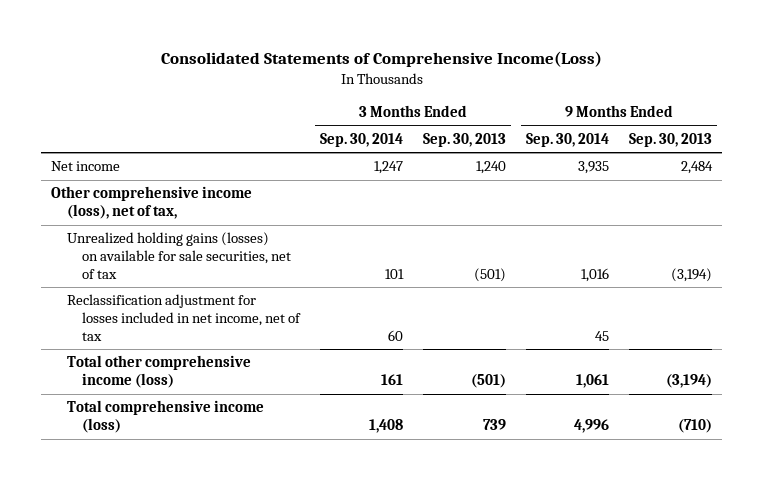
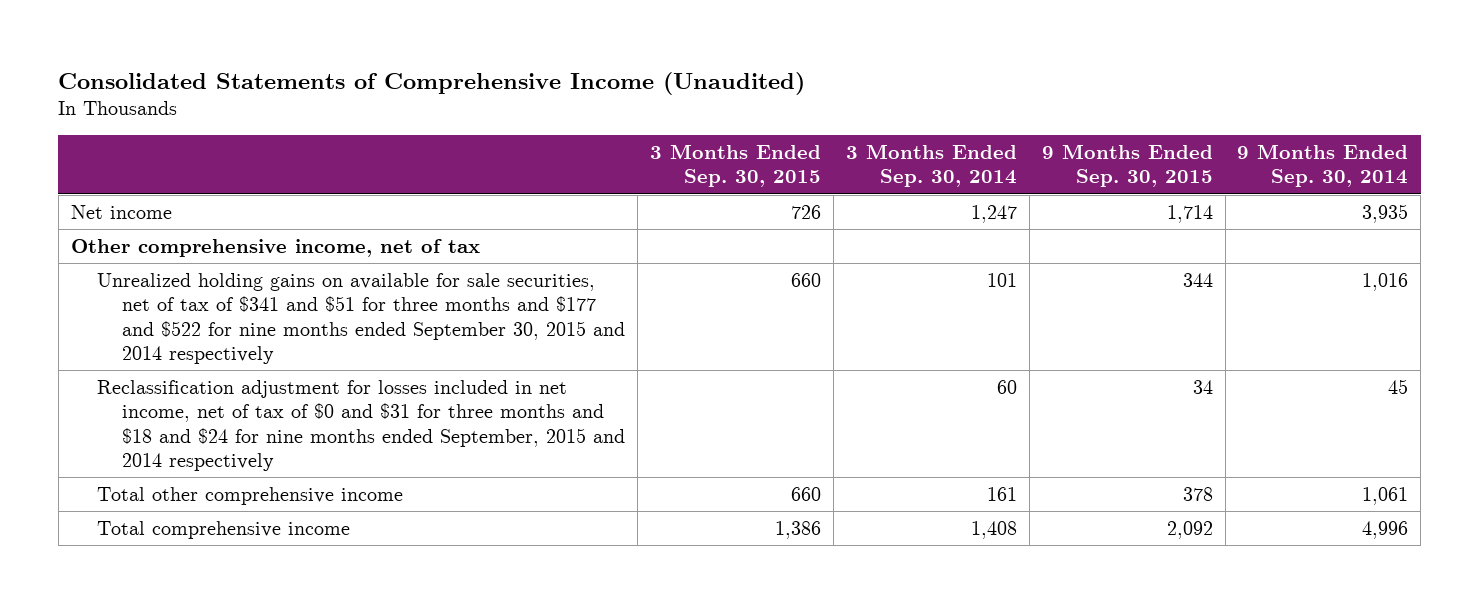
[160,51,602,68] Consolidated Statements of Comprehensive Income(Loss) -> [58,71,806,95] Consolidated Statements of Comprehensive Income (Unaudited)
[423,133,507,148] Sep. 30, 2013 -> none
[629,133,713,148] Sep. 30, 2013 -> none
none -> [650,143,822,188] 3 Months Ended Sep. 30, 2015
none -> [1041,143,1213,188] 9 Months Ended Sep. 30, 2015
[51,186,253,220] Other comprehensive income (loss), net of tax, -> [70,239,480,258] Other comprehensive income, net of tax
[66,232,292,279] Unrealized holding gains (losses) on available for sale securities, net of tax -> [96,273,626,365] Unrealized holding gains on available for sale securities, net of tax of $341 and $51 for three months and $177 and $522 for nine months ended September 30, 2015 and 2014 respectively
[66,294,302,341] Reclassification adjustment for losses included in net income, net of tax -> [96,380,626,472] Reclassification adjustment for losses included in net income, net of tax of $0 and $31 for three months and $18 and $24 for nine months ended September, 2015 and 2014 respectively
[66,355,251,389] Total other comprehensive income (loss) -> [96,487,403,506] Total other comprehensive income
[66,400,264,434] Total comprehensive income (loss) -> [96,521,350,540] Total comprehensive income

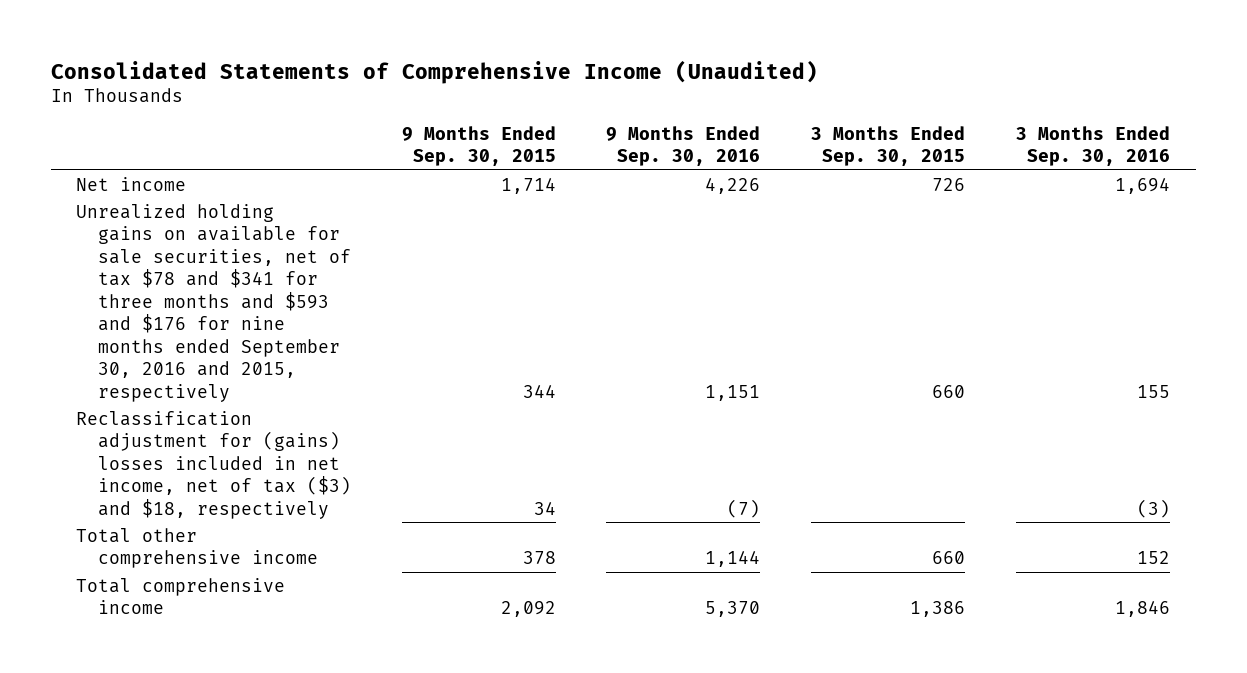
[845,143,1017,188] 3 Months Ended Sep. 30, 2014 -> none
[1237,143,1409,188] 9 Months Ended Sep. 30, 2014 -> none
none -> [606,125,761,167] 9 Months Ended Sep. 30, 2016
none -> [1016,125,1171,167] 3 Months Ended Sep. 30, 2016
[70,239,480,258] Other comprehensive income, net of tax -> none
[96,273,626,365] Unrealized holding gains on available for sale securities, net of tax of $341 and $51 for three months and $177 and $522 for nine months ended September 30, 2015 and 2014 respectively -> [76,203,351,402] Unrealized holding gains on available for sale securities, net of tax $78 and $341 for three months and $593 and $176 for nine months ended September 30, 2016 and 2015, respectively
[96,380,626,472] Reclassification adjustment for losses included in net income, net of tax of $0 and $31 for three months and $18 and $24 for nine months ended September, 2015 and 2014 respectively -> [76,410,351,519] Reclassification adjustment for (gains) losses included in net income, net of tax ($3) and $18, respectively

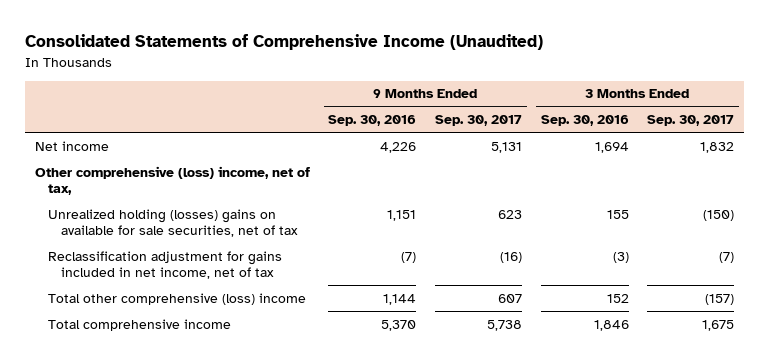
[401,125,556,167] 9 Months Ended Sep. 30, 2015 -> none
[811,125,966,167] 3 Months Ended Sep. 30, 2015 -> none
none -> [434,115,522,127] Sep. 30, 2017
none -> [647,115,735,127] Sep. 30, 2017
none -> [34,165,310,196] Other comprehensive (loss) income, net of tax,
[76,203,351,402] Unrealized holding gains on available for sale securities, net of tax $78 and $341 for three months and $593 and $176 for nine months ended September 30, 2016 and 2015, respectively -> [47,208,298,238] Unrealized holding (losses) gains on available for sale securities, net of tax
[76,410,351,519] Reclassification adjustment for (gains) losses included in net income, net of tax ($3) and $18, respectively -> [47,250,282,280] Reclassification adjustment for gains included in net income, net of tax
[76,527,318,569] Total other comprehensive income -> [47,292,306,305] Total other comprehensive (loss) income

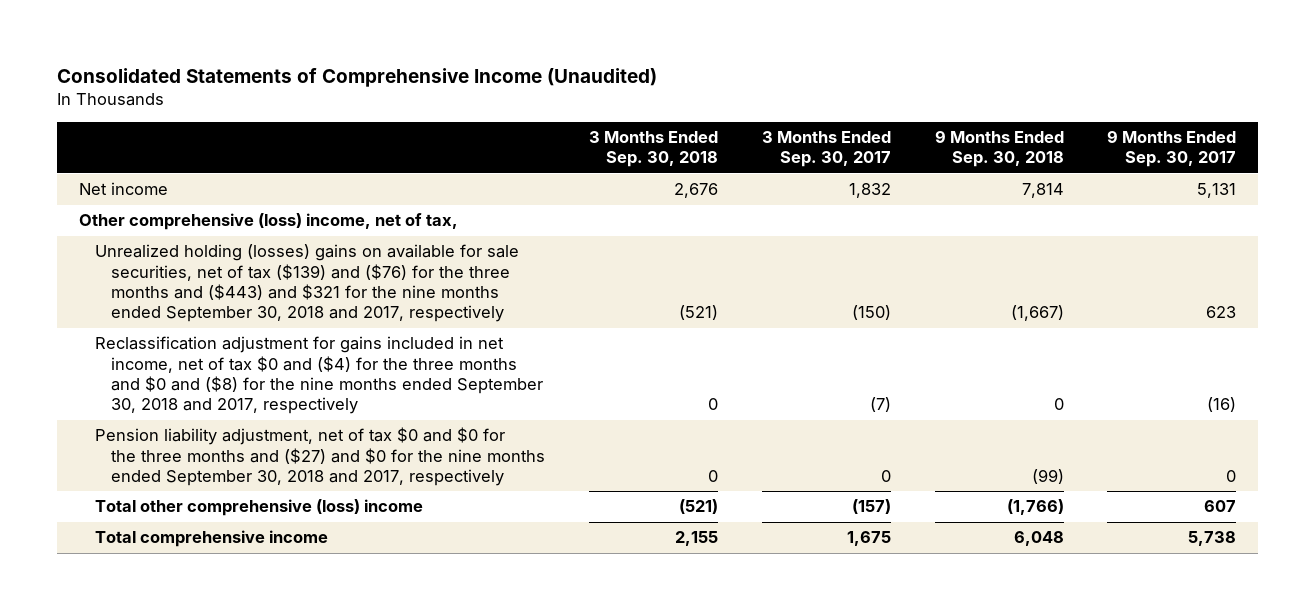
[328,115,417,127] Sep. 30, 2016 -> none
[540,115,629,127] Sep. 30, 2016 -> none
none -> [588,131,718,168] 3 Months Ended Sep. 30, 2018
none -> [934,130,1064,168] 9 Months Ended Sep. 30, 2018
[47,208,298,238] Unrealized holding (losses) gains on available for sale securities, net of tax -> [95,244,520,323] Unrealized holding (losses) gains on available for sale securities, net of tax ($139) and ($76) for the three months and ($443) and $321 for the nine months ended September 30, 2018 and 2017, respectively
[47,250,282,280] Reclassification adjustment for gains included in net income, net of tax -> [95,336,544,415] Reclassification adjustment for gains included in net income, net of tax $0 and ($4) for the three months and $0 and ($8) for the nine months ended September 30, 2018 and 2017, respectively
none -> [95,427,546,487] Pension liability adjustment, net of tax $0 and $0 for the three months and ($27) and $0 for the nine months ended September 30, 2018 and 2017, respectively

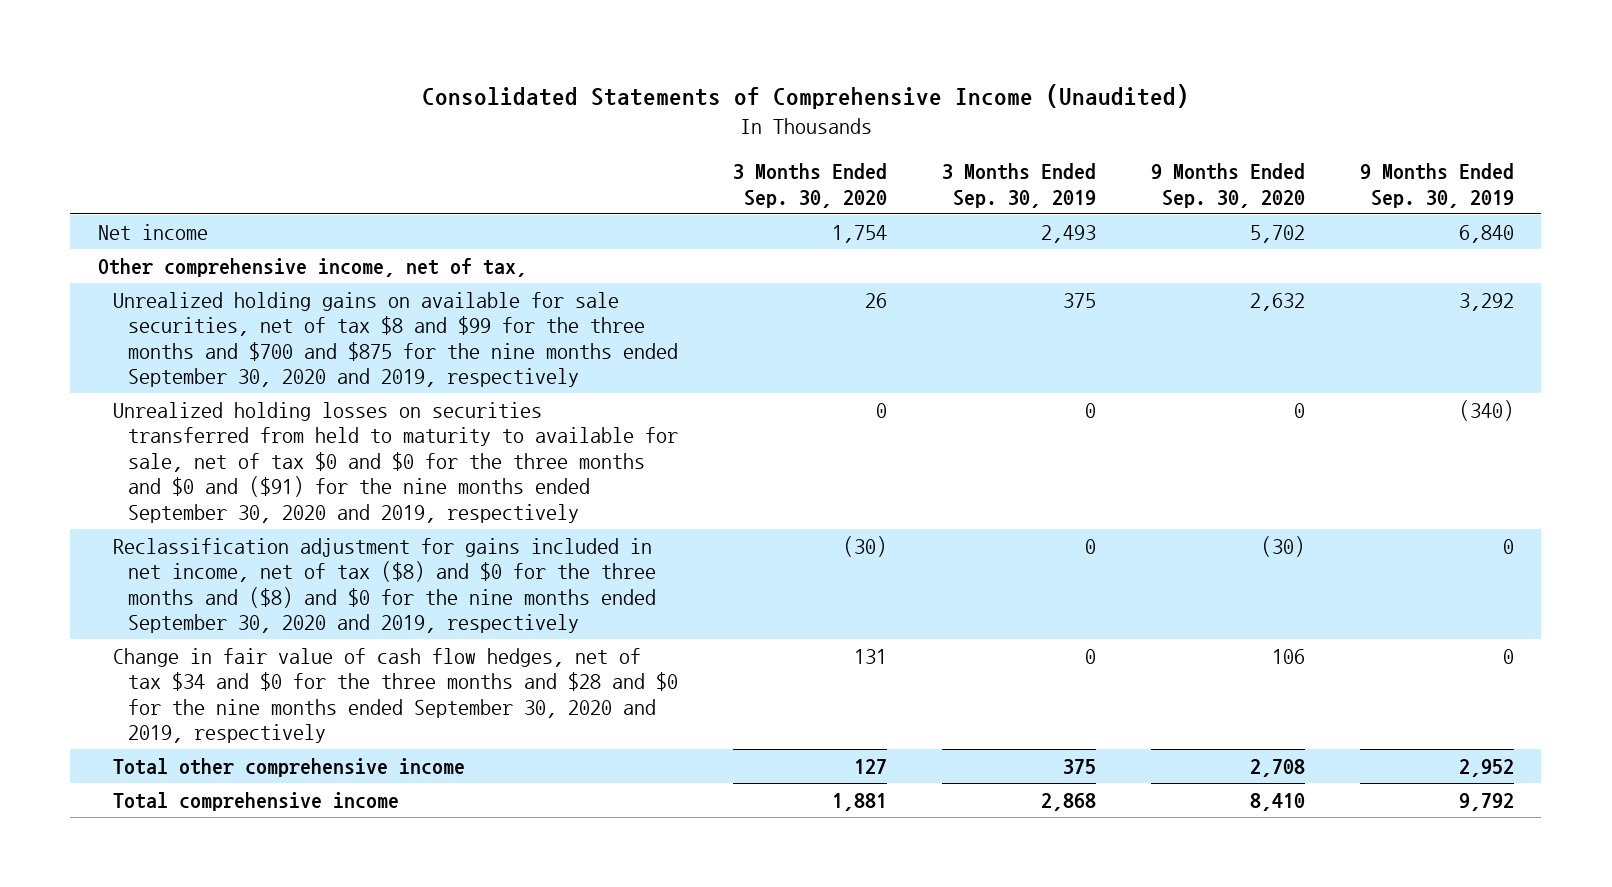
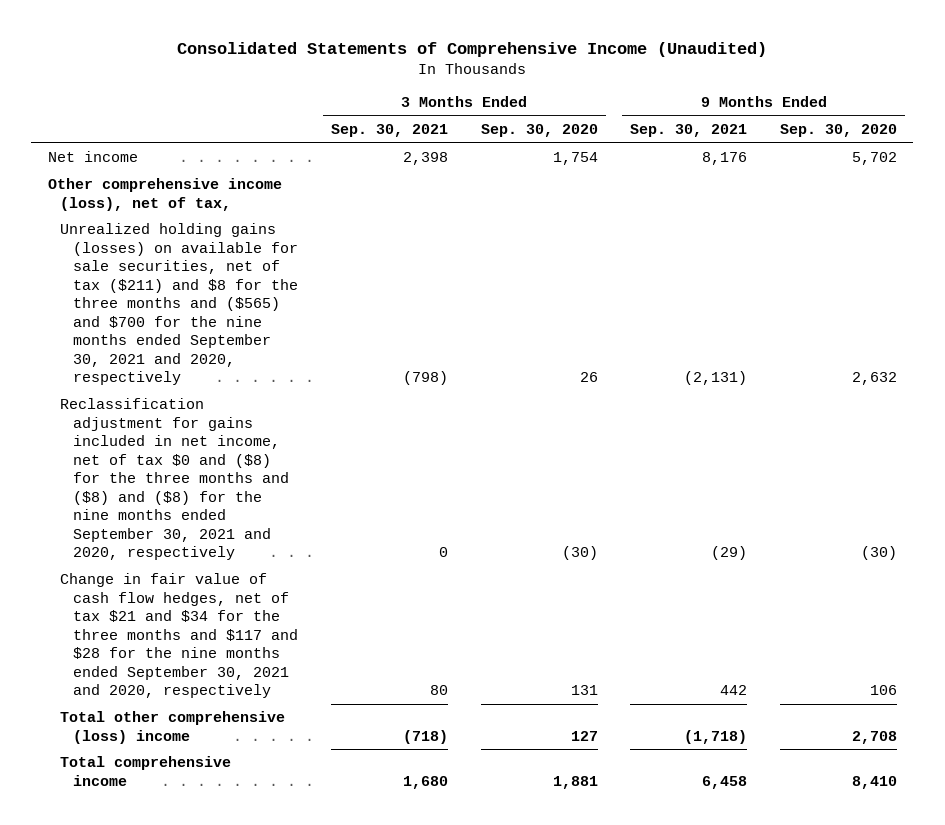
[941,163,1096,208] 3 Months Ended Sep. 30, 2019 -> none
[1359,163,1514,208] 9 Months Ended Sep. 30, 2019 -> none
none -> [330,124,448,138] Sep. 30, 2021
none -> [630,124,748,138] Sep. 30, 2021
[112,291,678,388] Unrealized holding gains on available for sale securities, net of tax $8 and $99 for the three months and $700 and $875 for the nine months ended September 30, 2020 and 2019, respectively -> none
[97,257,527,277] Other comprehensive income, net of tax, -> [47,178,282,211] Other comprehensive income (loss), net of tax,
[112,401,678,523] Unrealized holding losses on securities transferred from held to maturity to available for sale, net of tax $0 and $0 for the three months and $0 and ($91) for the nine months ended September 30, 2020 and 2019, respectively -> [60,223,298,386] Unrealized holding gains (losses) on available for sale securities, net of tax ($211) and $8 for the three months and ($565) and $700 for the nine months ended September 30, 2021 and 2020, respectively
[875,402,887,418] 0 -> [579,372,598,383] 26
[1293,402,1305,418] 0 -> [852,372,898,386] 2,632
[112,537,656,634] Reclassification adjustment for gains included in net income, net of tax ($8) and $0 for the three months and ($8) and $0 for the nine months ended September 30, 2020 and 2019, respectively -> [60,398,289,561] Reclassification adjustment for gains included in net income, net of tax $0 and ($8) for the three months and ($8) and ($8) for the nine months ended September 30, 2021 and 2020, respectively
[112,647,678,744] Change in fair value of cash flow hedges, net of tax $34 and $0 for the three months and $28 and $0 for the nine months ended September 30, 2020 and 2019, respectively -> [60,573,298,699] Change in fair value of cash flow hedges, net of tax $21 and $34 for the three months and $117 and $28 for the nine months ended September 30, 2021 and 2020, respectively
[112,757,465,777] Total other comprehensive income -> [60,711,286,744] Total other comprehensive (loss) income

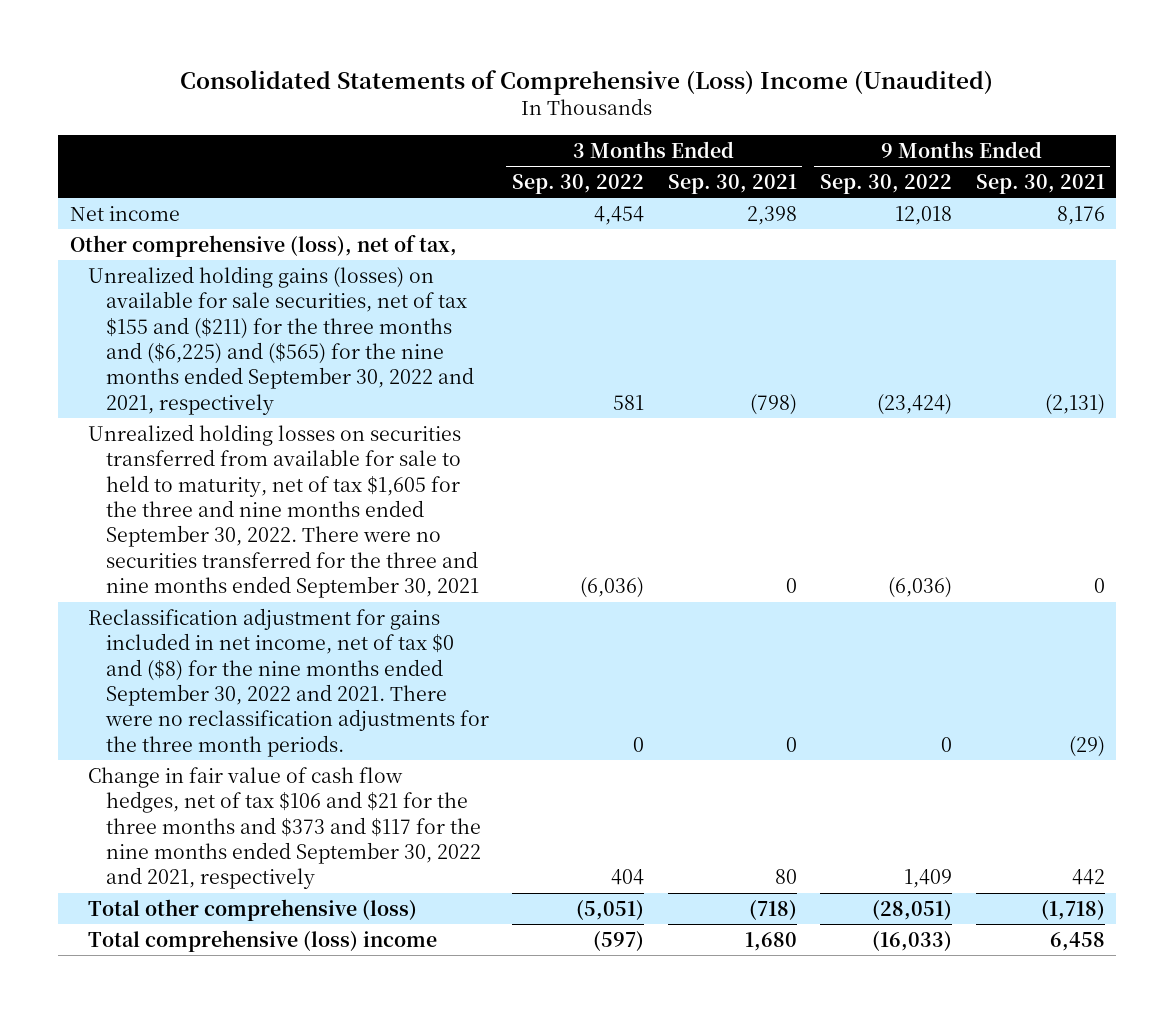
[177,42,768,58] Consolidated Statements of Comprehensive Income (Unaudited) -> [180,69,994,95] Consolidated Statements of Comprehensive (Loss) Income (Unaudited)
[480,124,598,138] Sep. 30, 2020 -> none
[780,124,898,138] Sep. 30, 2020 -> none
none -> [512,173,645,194] Sep. 30, 2022
none -> [820,173,953,194] Sep. 30, 2022
[47,178,282,211] Other comprehensive income (loss), net of tax, -> [69,234,457,257] Other comprehensive (loss), net of tax,
[60,223,298,386] Unrealized holding gains (losses) on available for sale securities, net of tax ($211) and $8 for the three months and ($565) and $700 for the nine months ended September 30, 2021 and 2020, respectively -> [87,265,474,415] Unrealized holding gains (losses) on available for sale securities, net of tax $155 and ($211) for the three months and ($6,225) and ($565) for the nine months ended September 30, 2022 and 2021, respectively
none -> [87,423,479,599] Unrealized holding losses on securities transferred from available for sale to held to maturity, net of tax $1,605 for the three and nine months ended September 30, 2022. There were no securities transferred for the three and nine months ended September 30, 2021
[60,398,289,561] Reclassification adjustment for gains included in net income, net of tax $0 and ($8) for the three months and ($8) and ($8) for the nine months ended September 30, 2021 and 2020, respectively -> [87,607,489,757] Reclassification adjustment for gains included in net income, net of tax $0 and ($8) for the nine months ended September 30, 2022 and 2021. There were no reclassification adjustments for the three month periods.
[60,573,298,699] Change in fair value of cash flow hedges, net of tax $21 and $34 for the three months and $117 and $28 for the nine months ended September 30, 2021 and 2020, respectively -> [87,766,481,890] Change in fair value of cash flow hedges, net of tax $106 and $21 for the three months and $373 and $117 for the nine months ended September 30, 2022 and 2021, respectively
[60,711,286,744] Total other comprehensive (loss) income -> [87,898,417,921] Total other comprehensive (loss)
[60,756,232,786] Total comprehensive income -> [87,929,437,952] Total comprehensive (loss) income

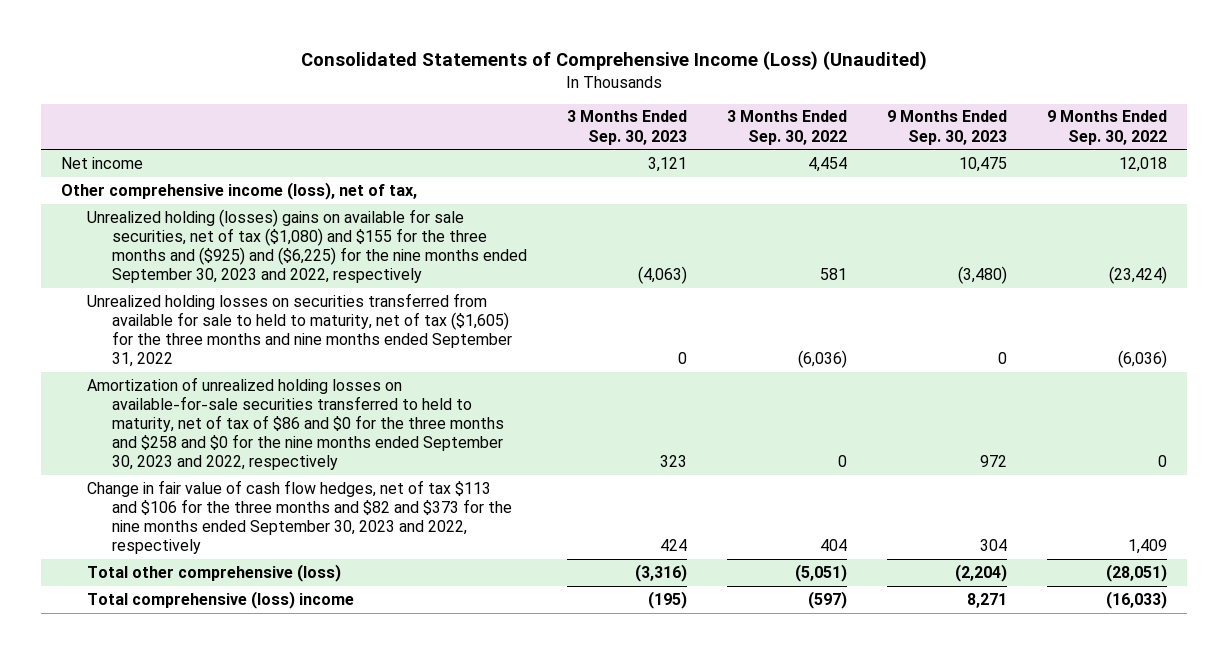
[180,69,994,95] Consolidated Statements of Comprehensive (Loss) Income (Unaudited) -> [301,51,928,71] Consolidated Statements of Comprehensive Income (Loss) (Unaudited)
[667,173,797,194] Sep. 30, 2021 -> none
[975,173,1105,194] Sep. 30, 2021 -> none
none -> [567,110,688,145] 3 Months Ended Sep. 30, 2023
none -> [887,110,1008,145] 9 Months Ended Sep. 30, 2023
[87,607,489,757] Reclassification adjustment for gains included in net income, net of tax $0 and ($8) for the nine months ended September 30, 2022 and 2021. There were no reclassification adjustments for the three month periods. -> none
[69,234,457,257] Other comprehensive (loss), net of tax, -> [61,181,418,200] Other comprehensive income (loss), net of tax,
[87,265,474,415] Unrealized holding gains (losses) on available for sale securities, net of tax $155 and ($211) for the three months and ($6,225) and ($565) for the nine months ended September 30, 2022 and 2021, respectively -> [86,208,528,284] Unrealized holding (losses) gains on available for sale securities, net of tax ($1,080) and $155 for the three months and ($925) and ($6,225) for the nine months ended September 30, 2023 and 2022, respectively
[87,423,479,599] Unrealized holding losses on securities transferred from available for sale to held to maturity, net of tax $1,605 for the three and nine months ended September 30, 2022. There were no securities transferred for the three and nine months ended September 30, 2021 -> [86,292,513,368] Unrealized holding losses on securities transferred from available for sale to held to maturity, net of tax ($1,605) for the three months and nine months ended September 31, 2022
none -> [86,376,505,471] Amortization of unrealized holding losses on available-for-sale securities transferred to held to maturity, net of tax of $86 and $0 for the three months and $258 and $0 for the nine months ended September 30, 2023 and 2022, respectively
[87,766,481,890] Change in fair value of cash flow hedges, net of tax $106 and $21 for the three months and $373 and $117 for the nine months ended September 30, 2022 and 2021, respectively -> [86,479,513,555] Change in fair value of cash flow hedges, net of tax $113 and $106 for the three months and $82 and $373 for the nine months ended September 30, 2023 and 2022, respectively

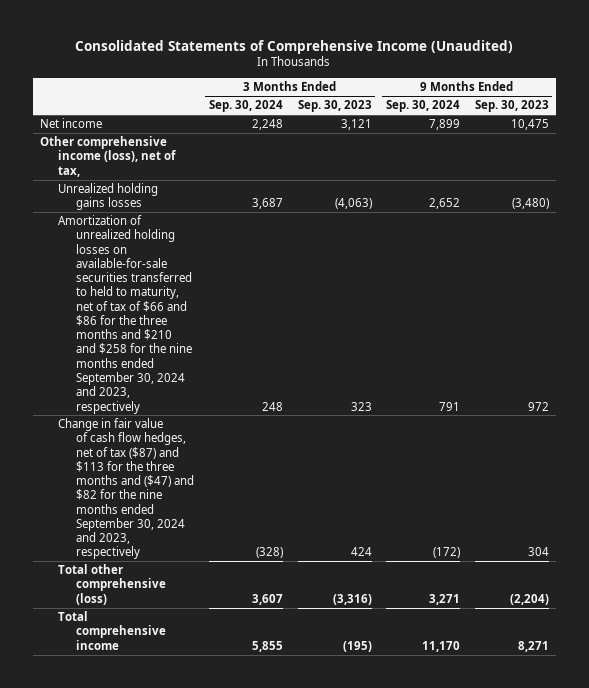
[301,51,928,71] Consolidated Statements of Comprehensive Income (Loss) (Unaudited) -> [75,39,514,54] Consolidated Statements of Comprehensive Income (Unaudited)
[727,110,848,145] 3 Months Ended Sep. 30, 2022 -> none
[1046,110,1167,145] 9 Months Ended Sep. 30, 2022 -> none
none -> [208,100,283,113] Sep. 30, 2024
none -> [386,100,461,113] Sep. 30, 2024
[86,292,513,368] Unrealized holding losses on securities transferred from available for sale to held to maturity, net of tax ($1,605) for the three months and nine months ended September 31, 2022 -> none
[86,208,528,284] Unrealized holding (losses) gains on available for sale securities, net of tax ($1,080) and $155 for the three months and ($925) and ($6,225) for the nine months ended September 30, 2023 and 2022, respectively -> [58,183,159,211] Unrealized holding gains losses
[86,376,505,471] Amortization of unrealized holding losses on available-for-sale securities transferred to held to maturity, net of tax of $86 and $0 for the three months and $258 and $0 for the nine months ended September 30, 2023 and 2022, respectively -> [58,215,193,414] Amortization of unrealized holding losses on available-for-sale securities transferred to held to maturity, net of tax of $66 and $86 for the three months and $210 and $258 for the nine months ended September 30, 2024 and 2023, respectively
[86,479,513,555] Change in fair value of cash flow hedges, net of tax $113 and $106 for the three months and $82 and $373 for the nine months ended September 30, 2023 and 2022, respectively -> [58,418,195,560] Change in fair value of cash flow hedges, net of tax ($87) and $113 for the three months and ($47) and $82 for the nine months ended September 30, 2024 and 2023, respectively
[86,590,354,609] Total comprehensive (loss) income -> [58,611,167,650] Total comprehensive income

